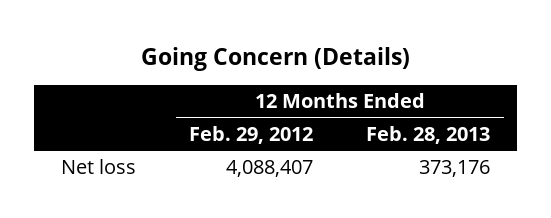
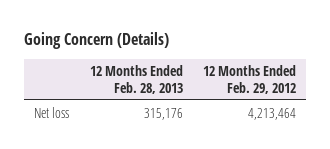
[226,160,314,178] 4,088,407 -> [247,107,296,120] 4,213,464
[419,160,491,178] 373,176 -> [143,107,183,120] 315,176

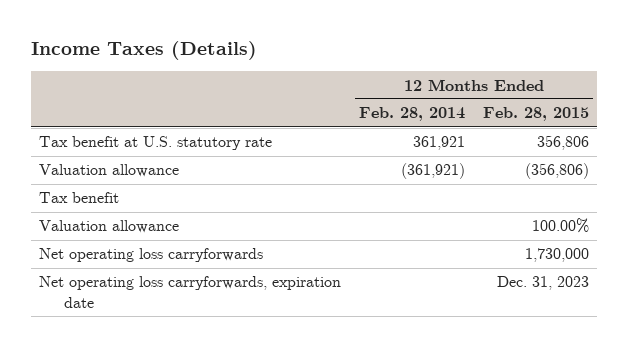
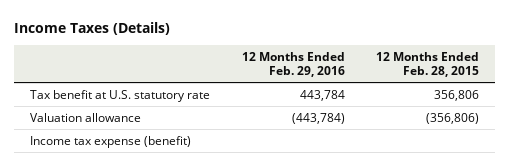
[359,107,466,122] Feb. 28, 2014 -> none
none -> [241,51,345,78] 12 Months Ended Feb. 29, 2016
[39,220,180,234] Valuation allowance -> none
[39,248,264,263] Net operating loss carryforwards -> none
[39,276,342,308] Net operating loss carryforwards, expiration date -> none
[39,192,120,204] Tax benefit -> [30,135,192,148] Income tax expense (benefit)

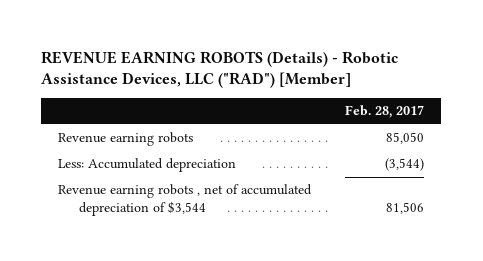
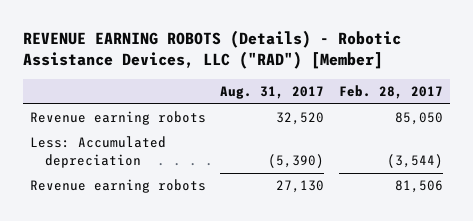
none -> [220,86,325,100] Aug. 31, 2017
[58,184,313,216] Revenue earning robots , net of accumulated depreciation of $3,544 -> [29,179,206,194] Revenue earning robots

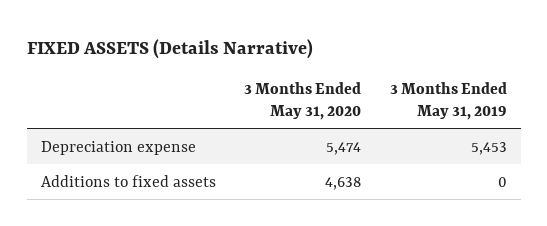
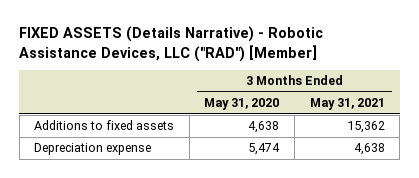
[26,39,313,60] FIXED ASSETS (Details Narrative) -> [19,26,324,62] FIXED ASSETS (Details Narrative) - Robotic Assistance Devices, LLC ("RAD") [Member]
[389,82,507,120] 3 Months Ended May 31, 2019 -> none
none -> [309,98,385,111] May 31, 2021
[40,140,196,155] Depreciation expense -> [34,143,152,156] Depreciation expense

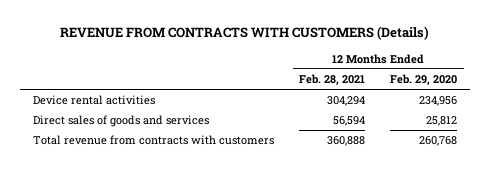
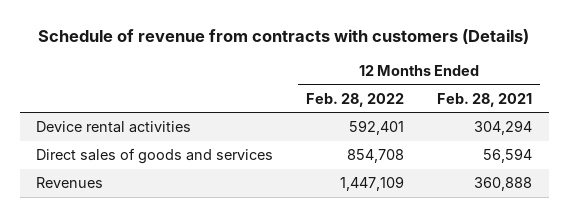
[59,26,429,41] REVENUE FROM CONTRACTS WITH CUSTOMERS (Details) -> [38,29,530,45] Schedule of revenue from contracts with customers (Details)
[390,73,458,85] Feb. 29, 2020 -> none
none -> [306,92,405,107] Feb. 28, 2022
[32,135,274,146] Total revenue from contracts with customers -> [36,177,104,189] Revenues

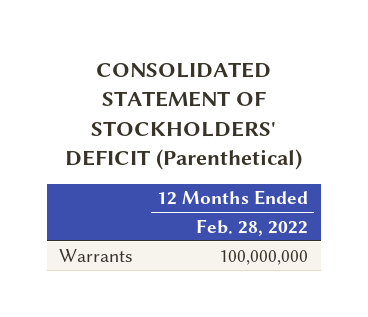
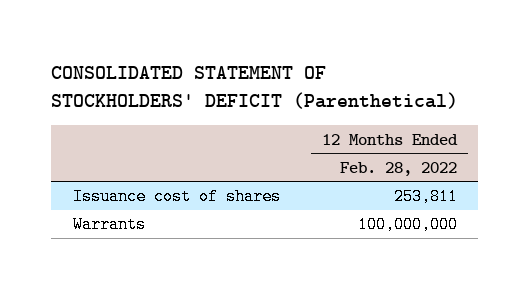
none -> [72,188,281,206] Issuance cost of shares

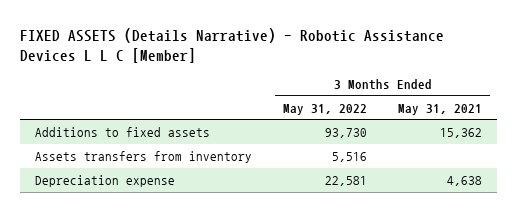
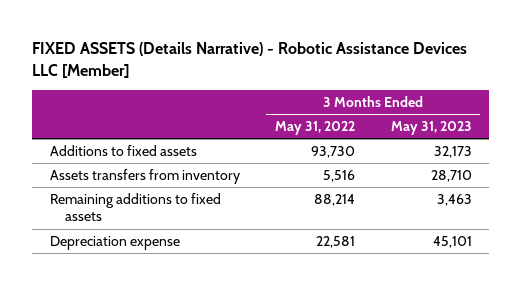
[19,27,444,63] FIXED ASSETS (Details Narrative) - Robotic Assistance Devices L L C [Member] -> [32,42,468,79] FIXED ASSETS (Details Narrative) - Robotic Assistance Devices LLC [Member]
[397,103,482,115] May 31, 2021 -> none
none -> [390,121,472,136] May 31, 2023
none -> [49,192,221,222] Remaining additions to fixed assets

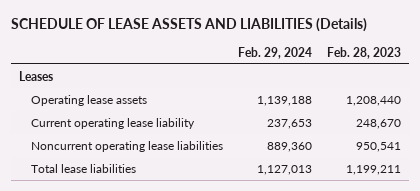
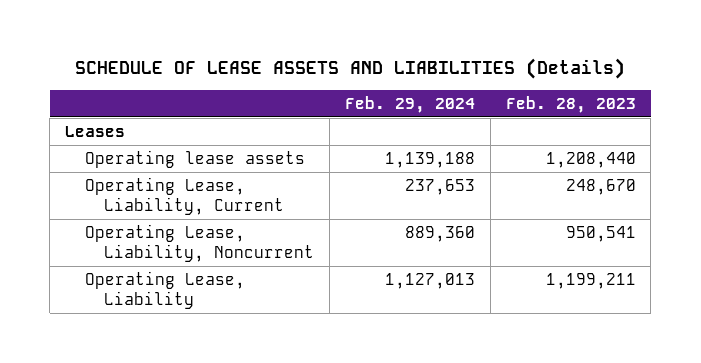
[30,117,195,129] Current operating lease liability -> [84,177,285,215] Operating Lease, Liability, Current
[30,140,223,152] Noncurrent operating lease liabilities -> [84,224,315,262] Operating Lease, Liability, Noncurrent
[30,163,136,173] Total lease liabilities -> [84,271,245,309] Operating Lease, Liability

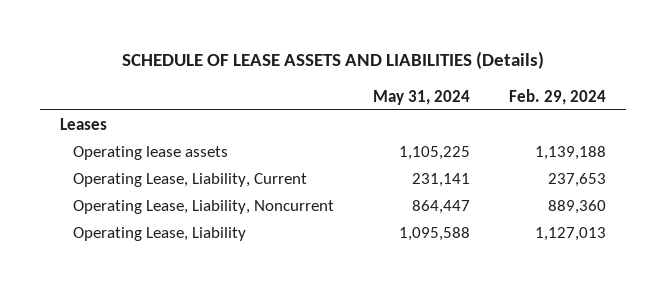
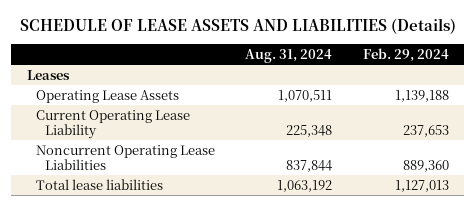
[373,89,471,105] May 31, 2024 -> none
none -> [245,49,333,64] Aug. 31, 2024
[73,146,229,161] Operating lease assets -> [35,89,179,103] Operating Lease Assets
[73,173,308,188] Operating Lease, Liability, Current -> [35,109,190,139] Current Operating Lease Liability
[73,200,335,215] Operating Lease, Liability, Noncurrent -> [35,144,215,170] Noncurrent Operating Lease Liabilities
[73,227,247,242] Operating Lease, Liability -> [35,178,163,190] Total lease liabilities

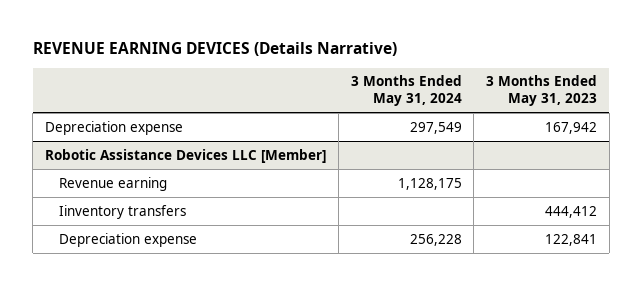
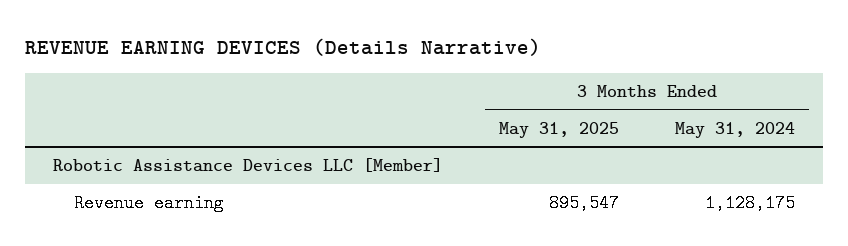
[486,75,598,107] 3 Months Ended May 31, 2023 -> none
none -> [498,121,619,138] May 31, 2025
[45,120,184,135] Depreciation expense -> none
[59,204,187,219] Iinventory transfers -> none
[59,232,198,247] Depreciation expense -> none

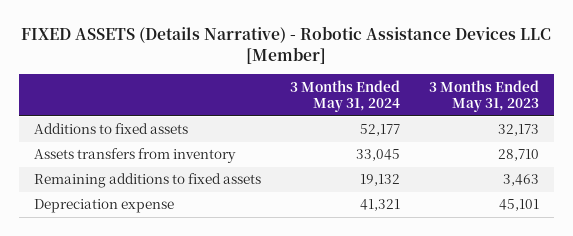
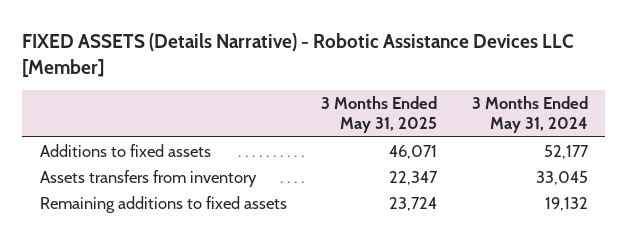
[429,79,540,113] 3 Months Ended May 31, 2023 -> none
none -> [321,95,438,134] 3 Months Ended May 31, 2025
[33,199,174,214] Depreciation expense -> none

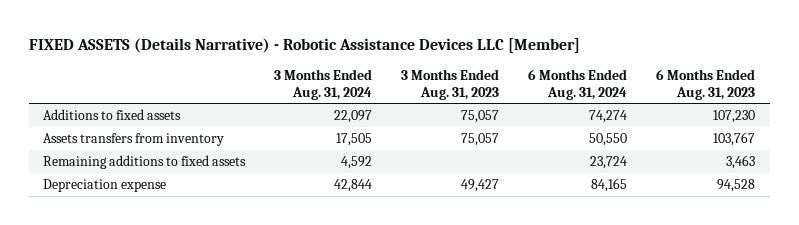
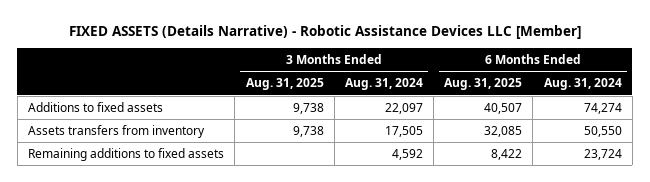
[401,68,500,100] 3 Months Ended Aug. 31, 2023 -> none
[656,68,756,100] 6 Months Ended Aug. 31, 2023 -> none
none -> [245,78,324,91] Aug. 31, 2025
none -> [444,78,523,91] Aug. 31, 2025
[43,179,167,193] Depreciation expense -> none

